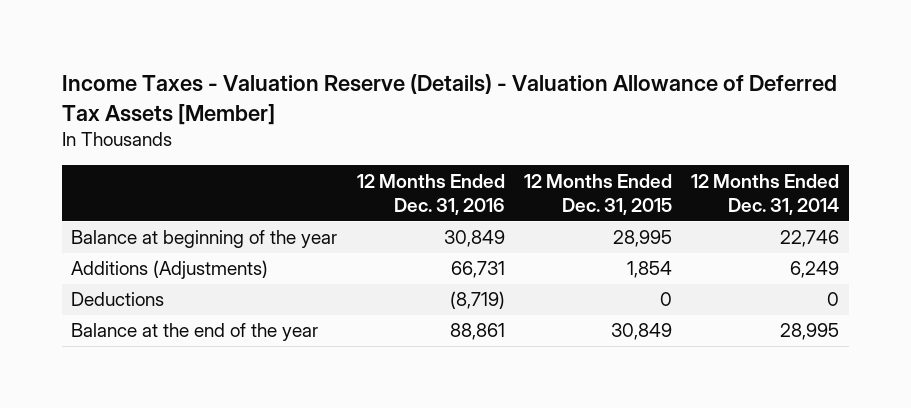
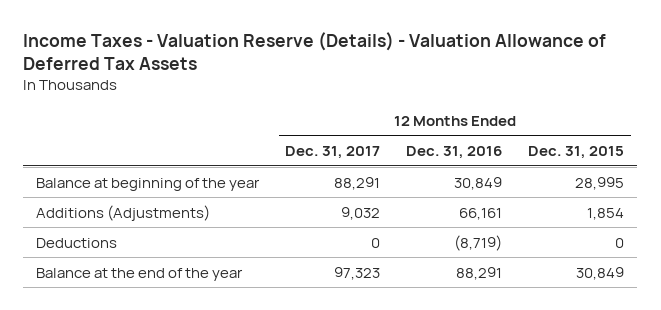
[61,74,837,125] Income Taxes - Valuation Reserve (Details) - Valuation Allowance of Deferred Tax Assets [Member] -> [23,31,607,71] Income Taxes - Valuation Reserve (Details) - Valuation Allowance of Deferred Tax Assets
[691,173,840,216] 12 Months Ended Dec. 31, 2014 -> none
none -> [285,146,381,160] Dec. 31, 2017
[450,261,505,279] 66,731 -> [459,207,503,220] 66,161
[449,323,505,341] 88,861 -> [456,266,503,280] 88,291

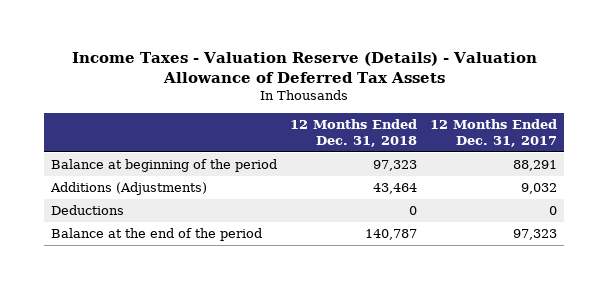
[406,146,503,160] Dec. 31, 2016 -> none
[528,146,625,160] Dec. 31, 2015 -> none
none -> [290,118,418,147] 12 Months Ended Dec. 31, 2018
[36,177,261,191] Balance at beginning of the year -> [50,159,277,173] Balance at beginning of the period
[36,267,244,281] Balance at the end of the year -> [50,228,262,242] Balance at the end of the period

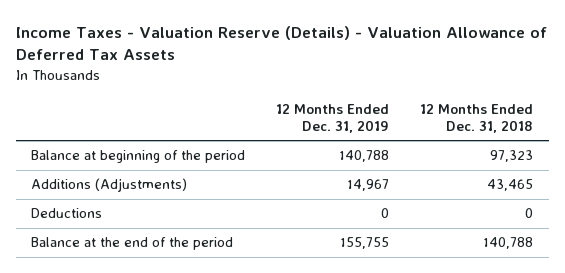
[430,118,558,147] 12 Months Ended Dec. 31, 2017 -> none
none -> [276,103,390,133] 12 Months Ended Dec. 31, 2019
[373,183,418,195] 43,464 -> [487,179,534,192] 43,465
[365,229,418,241] 140,787 -> [483,237,534,250] 140,788

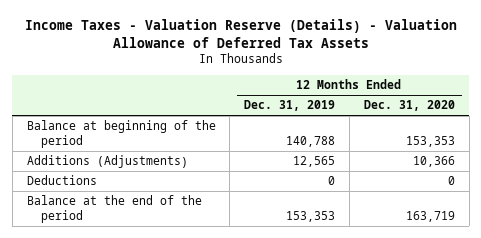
[420,103,534,133] 12 Months Ended Dec. 31, 2018 -> none
none -> [363,100,455,112] Dec. 31, 2020
[347,179,390,192] 14,967 -> [293,156,336,168] 12,565
[340,237,390,250] 155,755 -> [286,211,336,223] 153,353

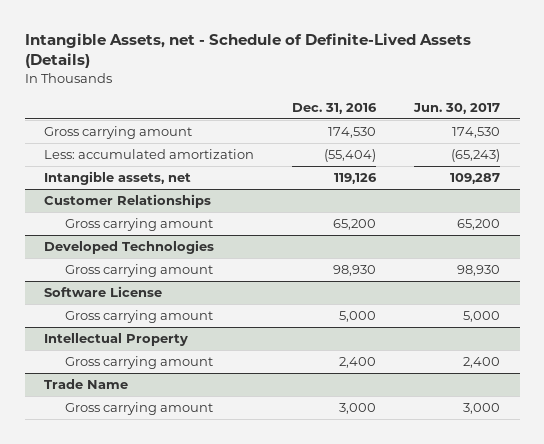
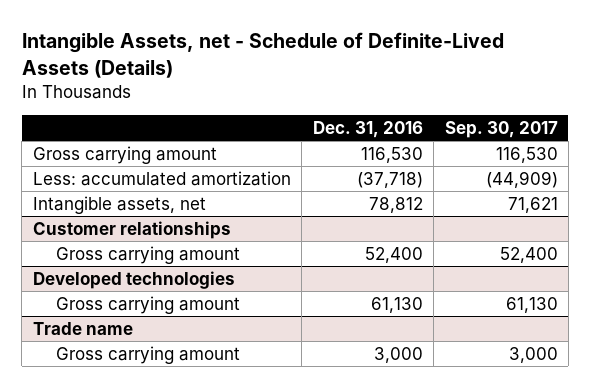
[413,102,501,114] Jun. 30, 2017 -> none
none -> [444,120,558,138] Sep. 30, 2017
[43,286,162,298] Software License -> none
[64,310,213,324] Gross carrying amount -> none
[43,333,188,347] Intellectual Property -> none
[64,356,213,370] Gross carrying amount -> none
[328,127,377,139] 174,530 -> [360,146,423,163] 116,530
[324,149,377,163] (55,404) -> [356,171,423,188] (37,718)
[334,173,378,185] 119,126 -> [368,196,423,213] 78,812
[43,194,211,209] Customer Relationships -> [32,220,231,239] Customer relationships
[333,219,377,231] 65,200 -> [364,246,423,263] 52,400
[43,240,214,255] Developed Technologies -> [32,270,235,289] Developed technologies
[333,265,377,277] 98,930 -> [370,296,423,313] 61,130
[43,379,128,390] Trade Name -> [32,321,133,335] Trade name

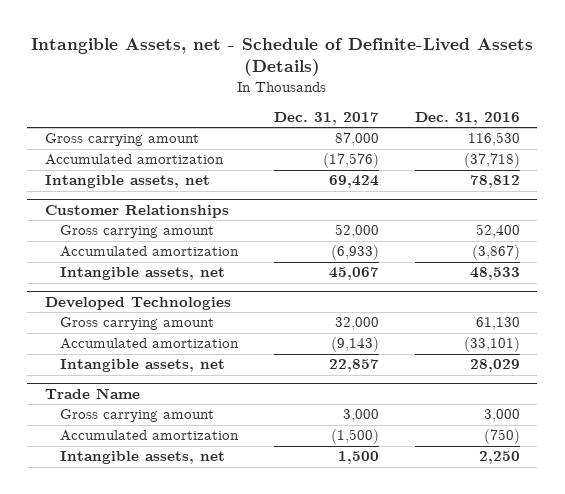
[444,120,558,138] Sep. 30, 2017 -> none
none -> [274,111,380,125] Dec. 31, 2017
[32,170,291,186] Less: accumulated amortization -> [45,154,225,166] Accumulated amortization
[32,220,231,239] Customer relationships -> [45,204,230,218] Customer Relationships
none -> [60,246,240,258] Accumulated amortization
none -> [60,267,226,281] Intangible assets, net
[32,270,235,289] Developed technologies -> [45,296,232,310] Developed Technologies
none -> [60,338,240,350] Accumulated amortization
none -> [60,359,226,373] Intangible assets, net
[32,321,133,335] Trade name -> [45,387,141,399] Trade Name
none -> [60,430,240,442] Accumulated amortization
none -> [60,451,226,465] Intangible assets, net

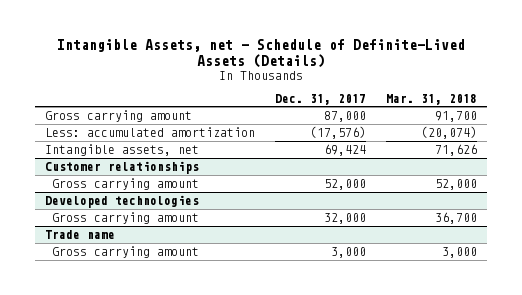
[414,111,520,125] Dec. 31, 2016 -> none
none -> [386,93,478,105] Mar. 31, 2018
[45,154,225,166] Accumulated amortization -> [44,126,255,137] Less: accumulated amortization
[45,204,230,218] Customer Relationships -> [44,160,199,174] Customer relationships
[60,246,240,258] Accumulated amortization -> none
[60,267,226,281] Intangible assets, net -> none
[45,296,232,310] Developed Technologies -> [44,194,199,208] Developed technologies
[60,338,240,350] Accumulated amortization -> none
[60,359,226,373] Intangible assets, net -> none
[45,387,141,399] Trade Name -> [44,229,115,239] Trade name
[60,430,240,442] Accumulated amortization -> none
[60,451,226,465] Intangible assets, net -> none

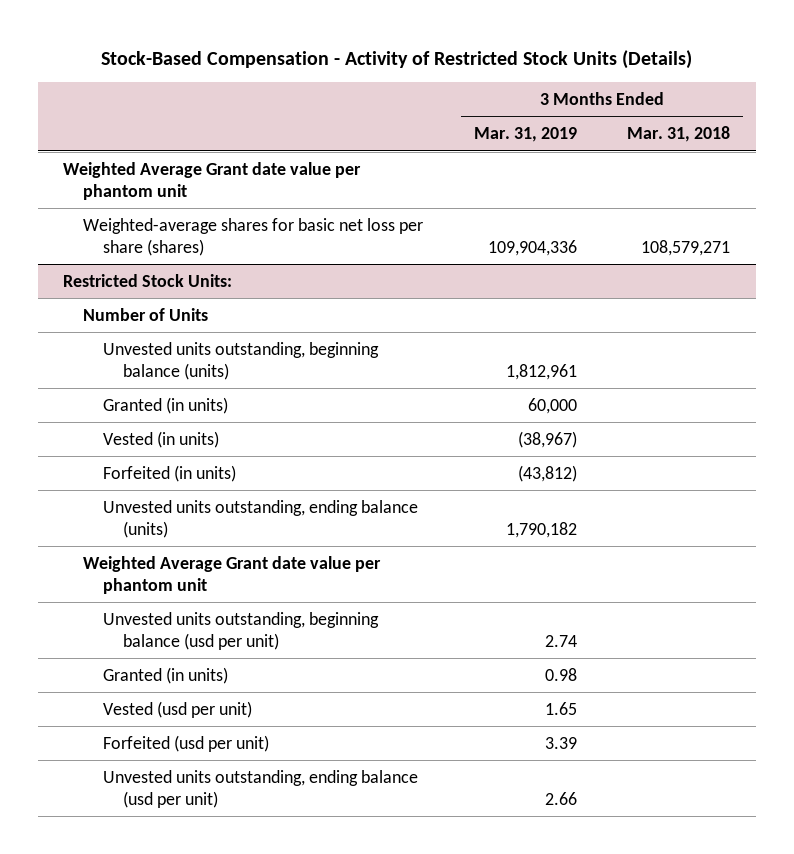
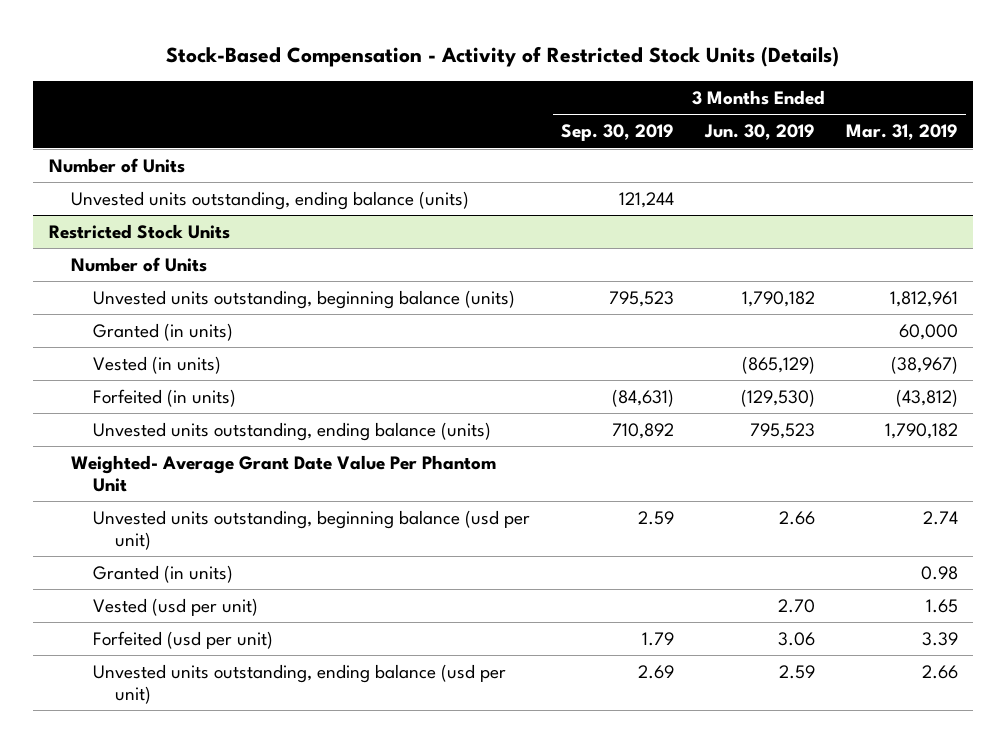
[627,126,731,143] Mar. 31, 2018 -> none
none -> [561,124,675,142] Sep. 30, 2019
none -> [703,124,815,141] Jun. 30, 2019
[63,161,362,201] Weighted Average Grant date value per phantom unit -> none
[83,217,424,257] Weighted-average shares for basic net loss per share (shares) -> none
[63,273,233,287] Restricted Stock Units: -> none
none -> [70,190,469,210] Unvested units outstanding, ending balance (units)
none -> [48,223,230,239] Restricted Stock Units
none -> [70,256,207,272] Number of Units
[83,555,382,595] Weighted Average Grant date value per phantom unit -> [70,454,496,493] Weighted- Average Grant Date Value Per Phantom Unit

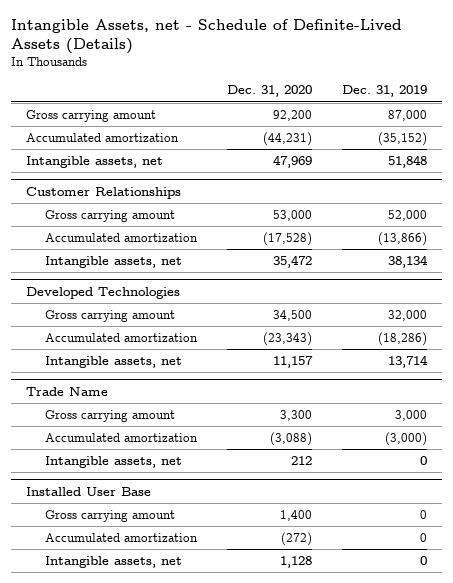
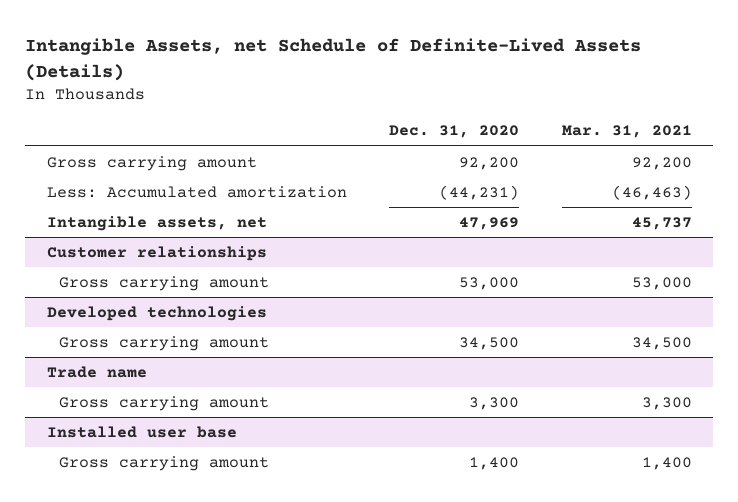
[10,18,402,55] Intangible Assets, net - Schedule of Definite-Lived Assets (Details) -> [25,37,642,81] Intangible Assets, net Schedule of Definite-Lived Assets (Details)
[342,85,428,98] Dec. 31, 2019 -> none
none -> [561,125,692,139] Mar. 31, 2021
[25,132,179,142] Accumulated amortization -> [46,185,347,198] Less: Accumulated amortization
[25,186,181,199] Customer Relationships -> [46,245,267,261] Customer relationships
[45,232,199,242] Accumulated amortization -> none
[45,255,183,268] Intangible assets, net -> none
[25,286,180,299] Developed Technologies -> [46,305,267,321] Developed technologies
[45,332,199,342] Accumulated amortization -> none
[45,355,183,368] Intangible assets, net -> none
[25,386,108,396] Trade Name -> [46,365,147,378] Trade name
[45,432,199,442] Accumulated amortization -> none
[45,455,183,468] Intangible assets, net -> none
[25,486,151,496] Installed User Base -> [46,425,237,438] Installed user base
[45,532,199,542] Accumulated amortization -> none
[45,555,183,568] Intangible assets, net -> none

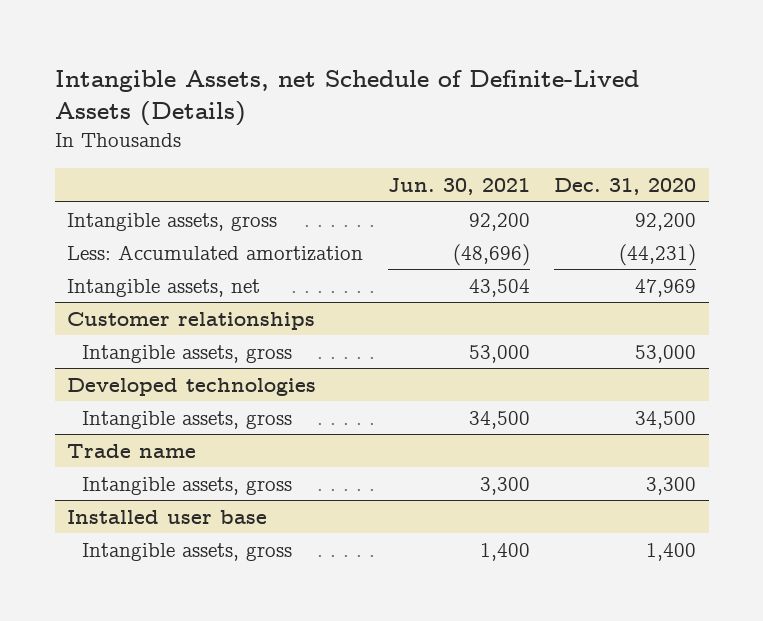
[561,125,692,139] Mar. 31, 2021 -> none
none -> [387,177,530,195] Jun. 30, 2021
[46,155,257,171] Gross carrying amount -> [66,212,277,231] Intangible assets, gross
[59,275,270,291] Gross carrying amount -> [81,344,292,363] Intangible assets, gross
[59,335,270,351] Gross carrying amount -> [81,410,292,429] Intangible assets, gross
[59,395,270,411] Gross carrying amount -> [81,476,292,495] Intangible assets, gross
[59,455,270,471] Gross carrying amount -> [81,542,292,561] Intangible assets, gross

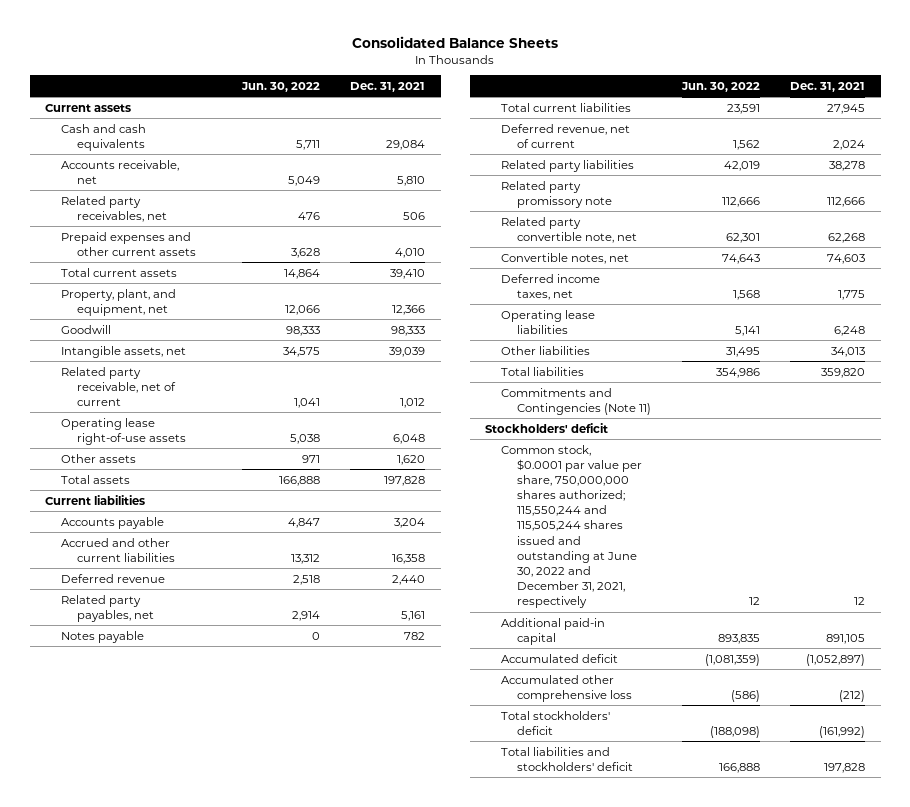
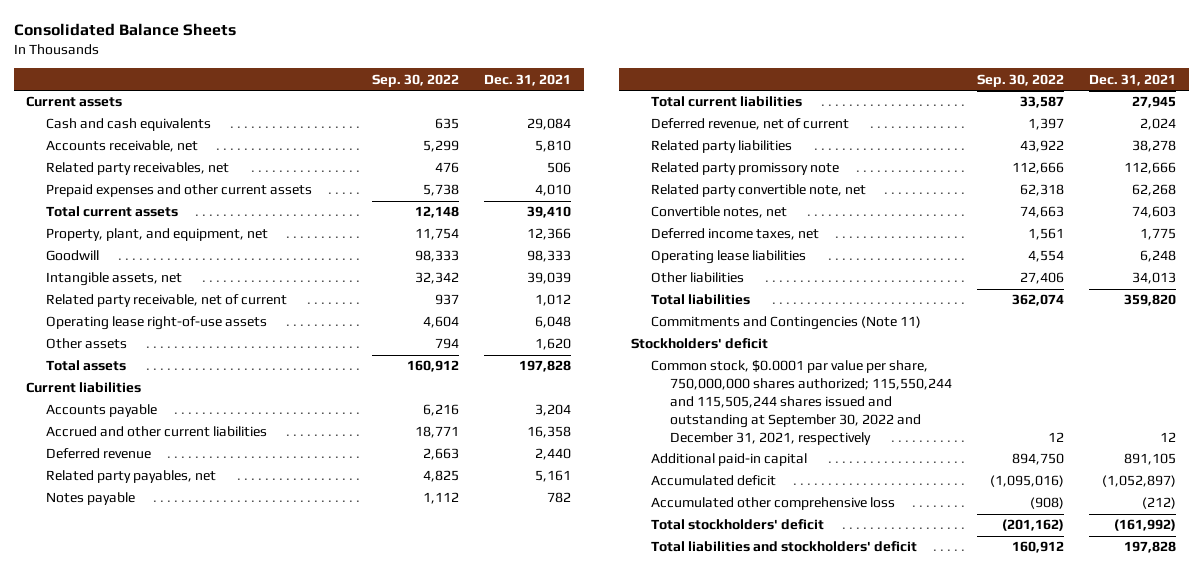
[240,82,320,93] Jun. 30, 2022 -> none
none -> [372,73,460,87] Sep. 30, 2022
[501,444,643,609] Common stock, $0.0001 par value per share, 750,000,000 shares authorized; 115,550,244 and 115,505,244 shares issued and outstanding at June 30, 2022 and December 31, 2021, respectively -> [650,360,953,445] Common stock, $0.0001 par value per share, 750,000,000 shares authorized; 115,550,244 and 115,505,244 shares issued and outstanding at September 30, 2022 and December 31, 2021, respectively

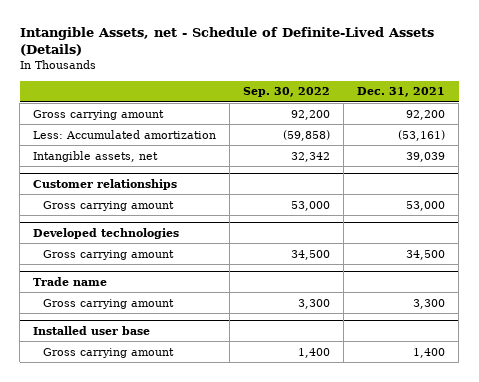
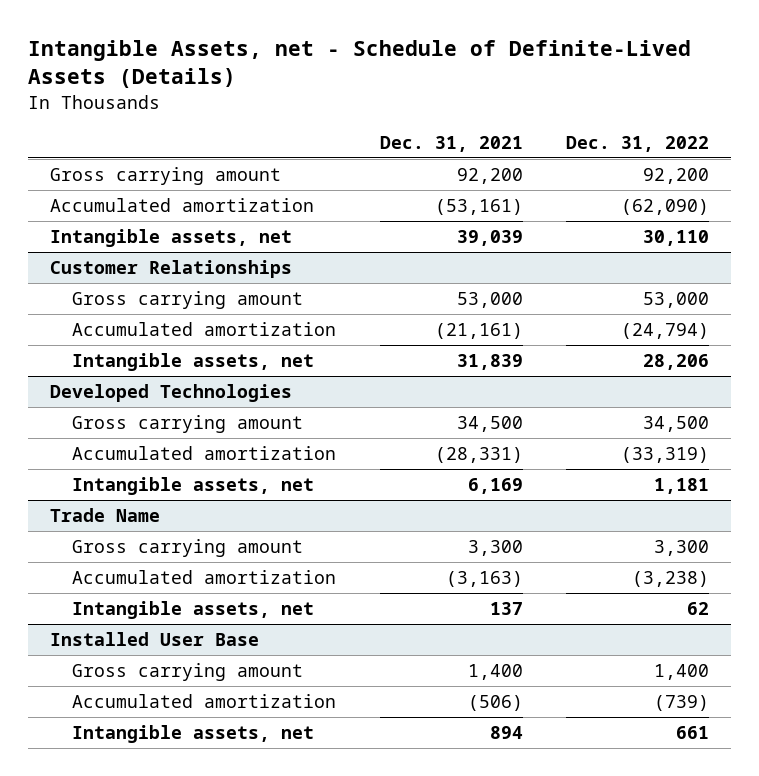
[243,87,331,98] Sep. 30, 2022 -> none
none -> [566,135,710,152] Dec. 31, 2022
[33,129,217,139] Less: Accumulated amortization -> [49,198,314,213] Accumulated amortization
[33,178,178,190] Customer relationships -> [49,260,292,279] Customer Relationships
none -> [71,322,336,337] Accumulated amortization
none -> [71,353,314,372] Intangible assets, net
[33,227,180,239] Developed technologies -> [49,384,292,403] Developed Technologies
none -> [71,446,336,461] Accumulated amortization
none -> [71,477,314,496] Intangible assets, net
[33,276,108,286] Trade name -> [49,508,160,523] Trade Name
none -> [71,570,336,585] Accumulated amortization
none -> [71,601,314,620] Intangible assets, net
[33,325,151,335] Installed user base -> [49,632,259,647] Installed User Base
none -> [71,694,336,709] Accumulated amortization
none -> [71,725,314,744] Intangible assets, net

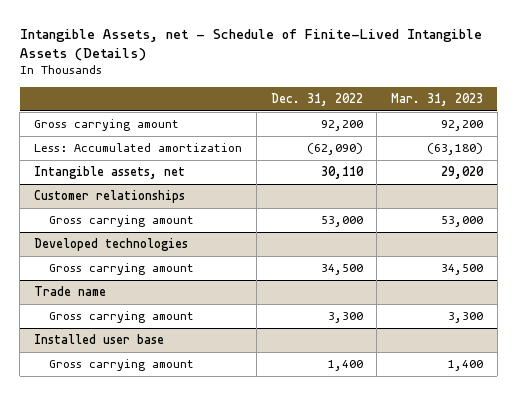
[27,40,691,89] Intangible Assets, net - Schedule of Definite-Lived Assets (Details) -> [19,28,482,61] Intangible Assets, net - Schedule of Finite-Lived Intangible Assets (Details)
[379,135,523,152] Dec. 31, 2021 -> none
none -> [391,92,484,106] Mar. 31, 2023
[49,198,314,213] Accumulated amortization -> [33,143,242,153] Less: Accumulated amortization
[49,260,292,279] Customer Relationships -> [33,190,185,204] Customer relationships
[71,322,336,337] Accumulated amortization -> none
[71,353,314,372] Intangible assets, net -> none
[49,384,292,403] Developed Technologies -> [33,238,188,252] Developed technologies
[71,446,336,461] Accumulated amortization -> none
[71,477,314,496] Intangible assets, net -> none
[49,508,160,523] Trade Name -> [33,286,106,297] Trade name
[71,570,336,585] Accumulated amortization -> none
[71,601,314,620] Intangible assets, net -> none
[49,632,259,647] Installed User Base -> [33,334,164,345] Installed user base
[71,694,336,709] Accumulated amortization -> none
[71,725,314,744] Intangible assets, net -> none

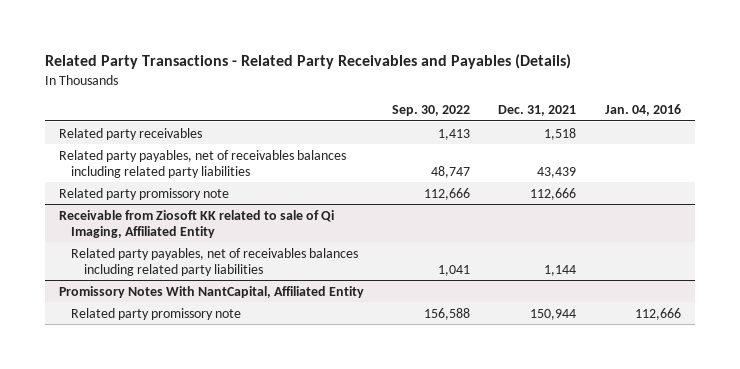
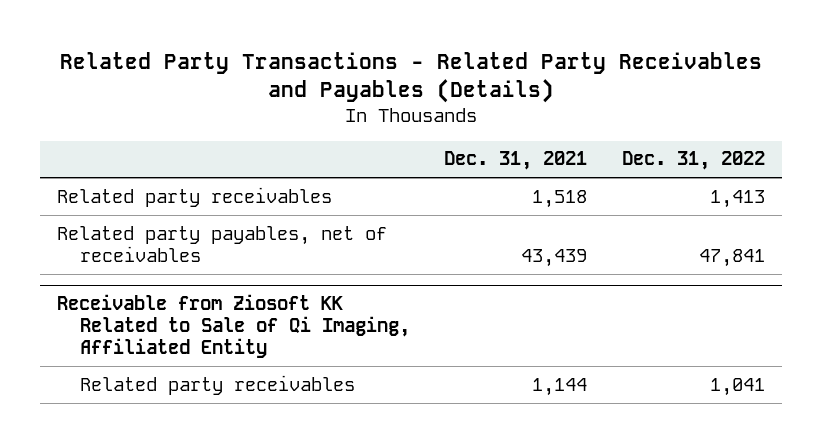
[392,105,471,117] Sep. 30, 2022 -> none
[604,104,681,117] Jan. 04, 2016 -> none
none -> [621,151,765,171] Dec. 31, 2022
[58,187,229,200] Related party promissory note -> none
[58,285,364,298] Promissory Notes With NantCapital, Affiliated Entity -> none
[71,307,242,320] Related party promissory note -> none
[58,149,346,178] Related party payables, net of receivables balances including related party liabilities -> [57,225,388,263] Related party payables, net of receivables
[58,209,334,238] Receivable from Ziosoft KK related to sale of Qi Imaging, Affiliated Entity -> [57,293,411,359] Receivable from Ziosoft KK Related to Sale of Qi Imaging, Affiliated Entity
[71,247,359,276] Related party payables, net of receivables balances including related party liabilities -> [80,374,356,395] Related party receivables

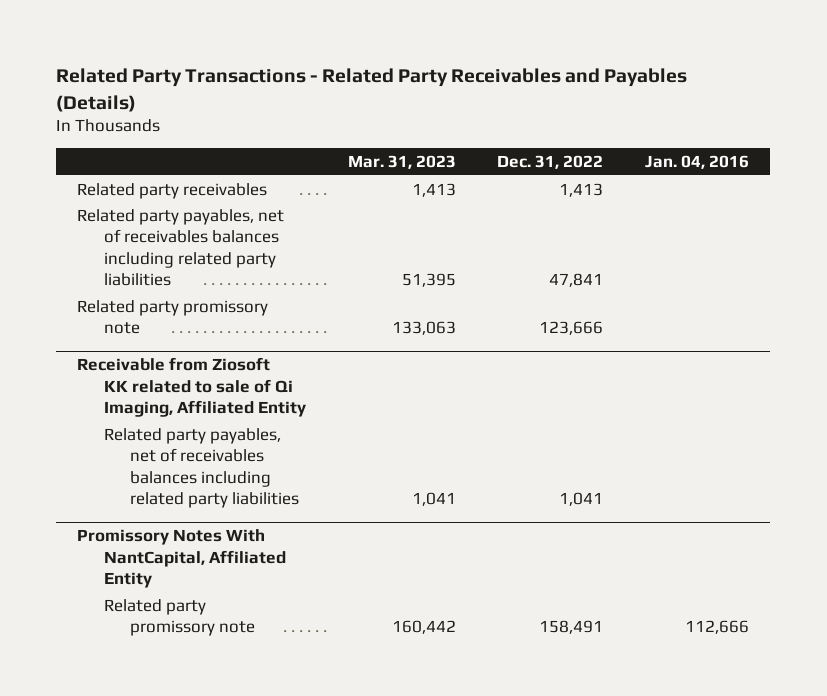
[444,151,588,171] Dec. 31, 2021 -> none
none -> [347,154,456,169] Mar. 31, 2023
none -> [645,154,750,169] Jan. 04, 2016
[57,225,388,263] Related party payables, net of receivables -> [77,208,285,287] Related party payables, net of receivables balances including related party liabilities
none -> [77,299,269,335] Related party promissory note
[57,293,411,359] Receivable from Ziosoft KK Related to Sale of Qi Imaging, Affiliated Entity -> [77,357,306,418] Receivable from Ziosoft KK related to sale of Qi Imaging, Affiliated Entity
[80,374,356,395] Related party receivables -> [103,427,299,509] Related party payables, net of receivables balances including related party liabilities
none -> [77,529,286,589] Promissory Notes With NantCapital, Affiliated Entity
none -> [103,598,255,637] Related party promissory note

